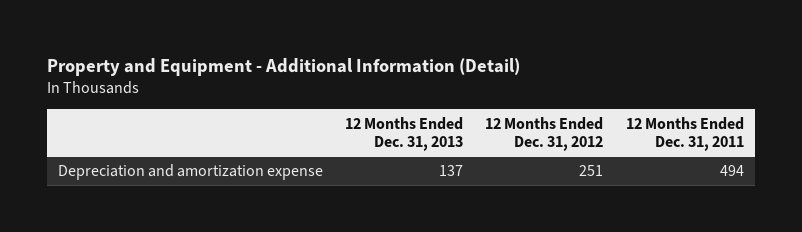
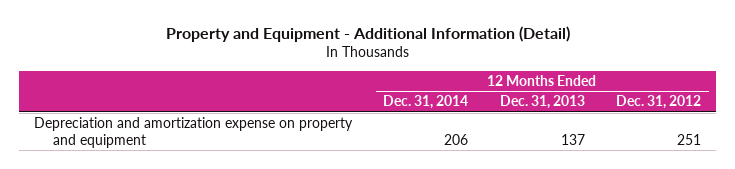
[625,116,744,152] 12 Months Ended Dec. 31, 2011 -> none
none -> [383,95,469,110] Dec. 31, 2014
[58,164,324,181] Depreciation and amortization expense -> [34,117,354,148] Depreciation and amortization expense on property and equipment

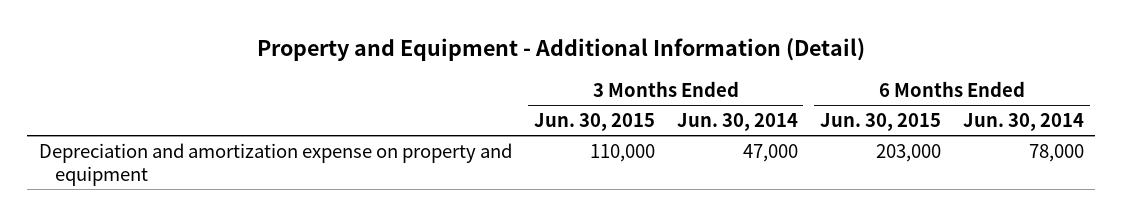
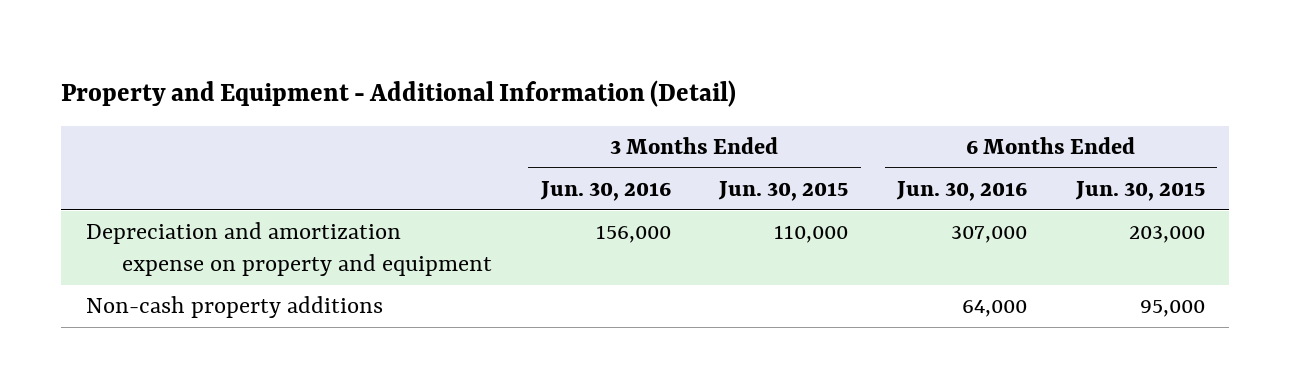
[676,113,798,132] Jun. 30, 2014 -> none
[963,113,1085,132] Jun. 30, 2014 -> none
none -> [539,181,671,202] Jun. 30, 2016
none -> [896,181,1028,202] Jun. 30, 2016
none -> [85,296,383,319] Non-cash property additions

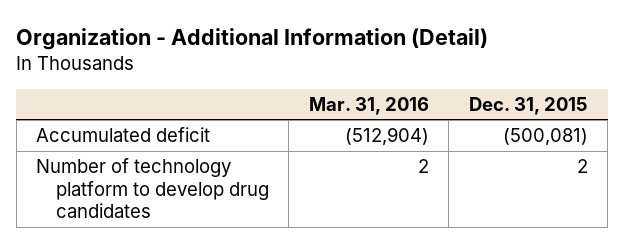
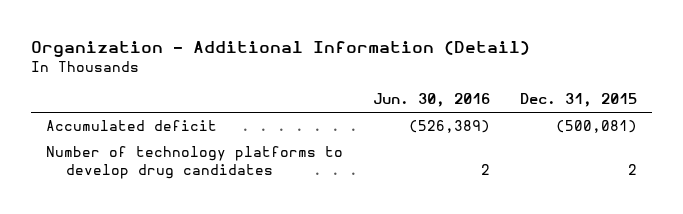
[308,96,429,115] Mar. 31, 2016 -> none
none -> [373,93,491,108] Jun. 30, 2016
[36,158,269,219] Number of technology platform to develop drug candidates -> [46,146,344,180] Number of technology platforms to develop drug candidates

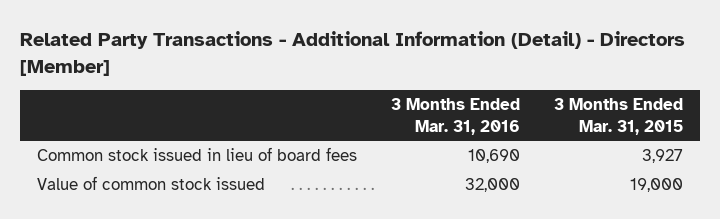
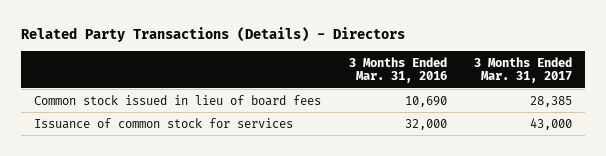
[19,31,685,76] Related Party Transactions - Additional Information (Detail) - Directors [Member] -> [20,27,405,43] Related Party Transactions (Details) - Directors
[554,98,684,135] 3 Months Ended Mar. 31, 2015 -> none
none -> [473,56,572,84] 3 Months Ended Mar. 31, 2017
[36,176,265,191] Value of common stock issued -> [34,117,294,129] Issuance of common stock for services

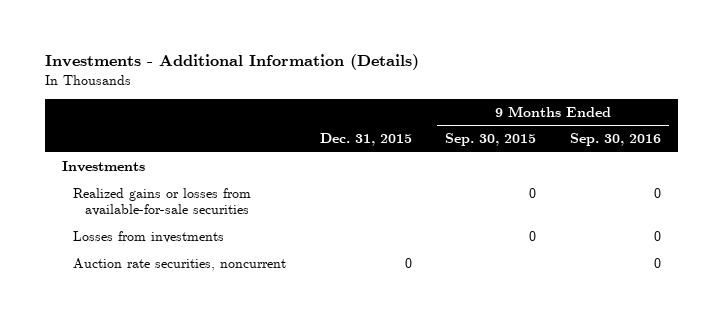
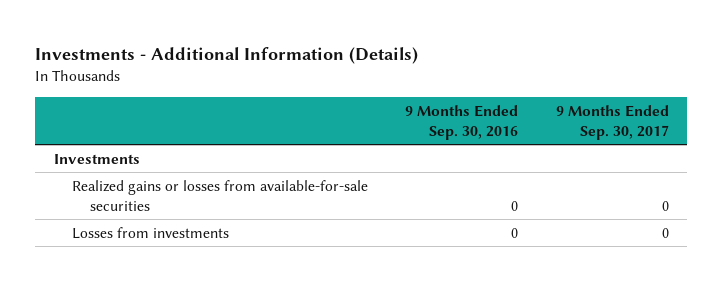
[319,133,412,147] Dec. 31, 2015 -> none
[445,133,537,147] Sep. 30, 2015 -> none
none -> [555,104,669,140] 9 Months Ended Sep. 30, 2017
[73,258,287,272] Auction rate securities, noncurrent -> none

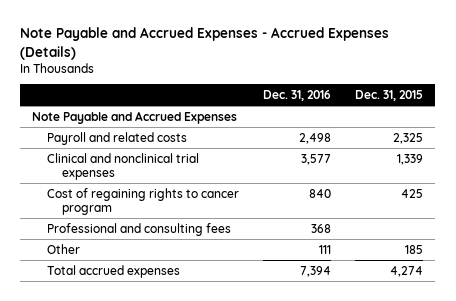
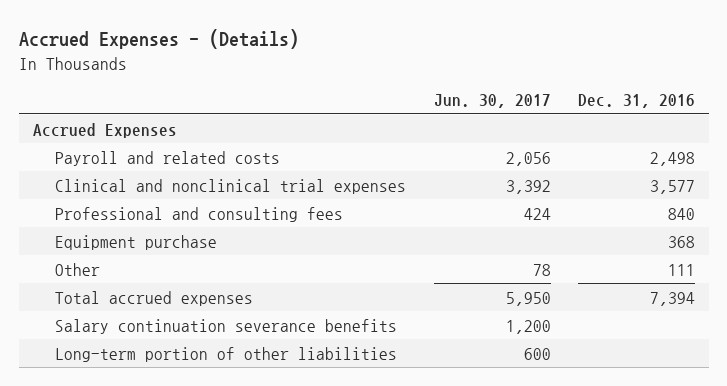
[20,27,390,60] Note Payable and Accrued Expenses - Accrued Expenses (Details) -> [18,29,299,50] Accrued Expenses - (Details)
[355,89,424,101] Dec. 31, 2015 -> none
none -> [433,94,551,109] Jun. 30, 2017
[32,110,238,124] Note Payable and Accrued Expenses -> [32,122,177,138] Accrued Expenses
[47,187,240,215] Cost of regaining rights to cancer program -> none
[311,223,332,233] 368 -> [667,207,695,220] 840
none -> [55,234,218,250] Equipment purchase
none -> [55,318,398,334] Salary continuation severance benefits
none -> [55,346,398,362] Long-term portion of other liabilities

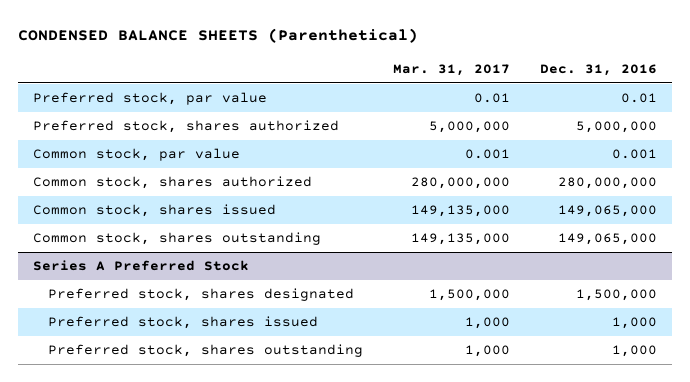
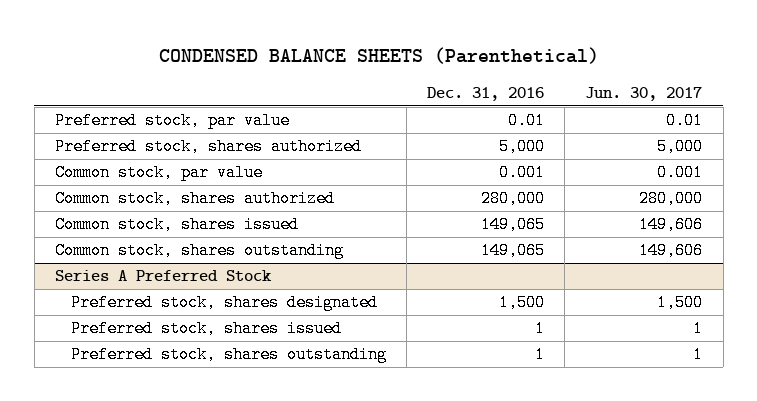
[392,64,510,77] Mar. 31, 2017 -> none
none -> [585,86,703,101] Jun. 30, 2017
[576,121,658,134] 5,000,000 -> [499,138,546,156] 5,000
[558,177,658,190] 280,000,000 -> [481,190,546,208] 280,000
[558,205,658,218] 149,065,000 -> [481,216,546,234] 149,065
[558,233,658,246] 149,065,000 -> [481,242,546,260] 149,065
[576,289,658,302] 1,500,000 -> [499,294,546,312] 1,500
[612,317,658,330] 1,000 -> [535,320,546,338] 1
[612,345,658,358] 1,000 -> [535,346,546,364] 1

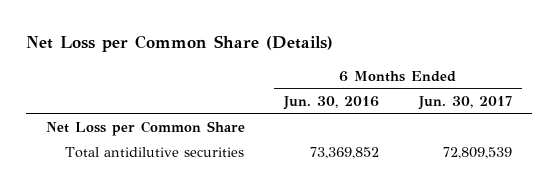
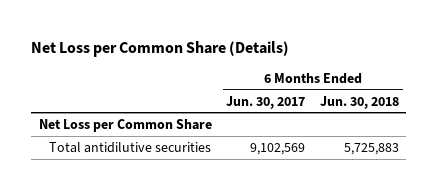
[283,95,380,110] Jun. 30, 2016 -> none
none -> [319,95,399,109] Jun. 30, 2018
[442,146,512,159] 72,809,539 -> [250,143,306,156] 9,102,569

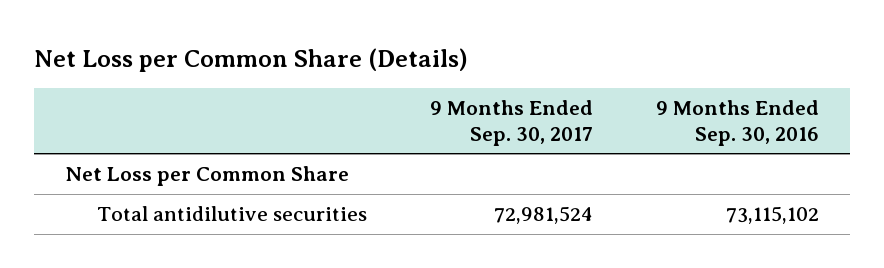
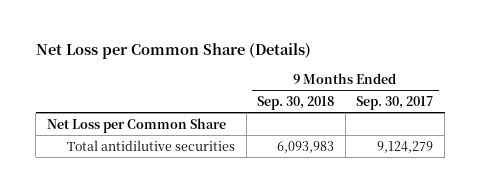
[655,100,819,146] 9 Months Ended Sep. 30, 2016 -> none
none -> [257,95,335,110] Sep. 30, 2018
[493,206,593,225] 72,981,524 -> [377,140,434,153] 9,124,279

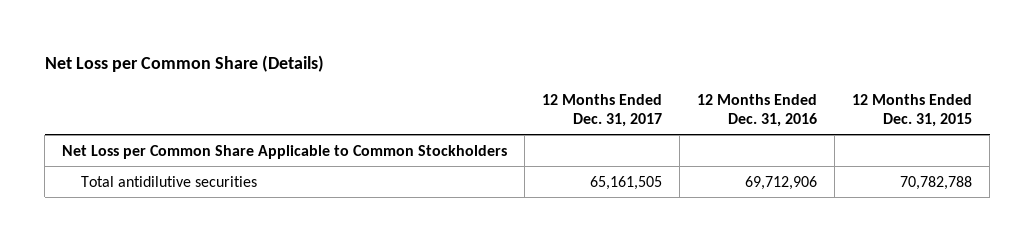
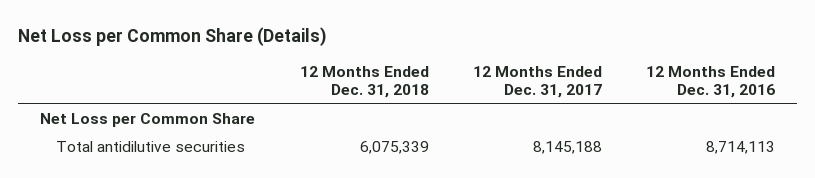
[852,94,973,128] 12 Months Ended Dec. 31, 2015 -> none
none -> [299,65,429,98] 12 Months Ended Dec. 31, 2018
[62,144,508,159] Net Loss per Common Share Applicable to Common Stockholders -> [40,112,256,127] Net Loss per Common Share
[590,175,663,190] 65,161,505 -> [532,140,602,154] 8,145,188
[745,175,818,190] 69,712,906 -> [705,140,775,154] 8,714,113

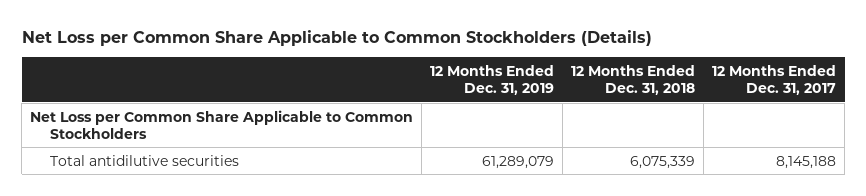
[18,27,328,47] Net Loss per Common Share (Details) -> [21,30,652,47] Net Loss per Common Share Applicable to Common Stockholders (Details)
[645,65,775,98] 12 Months Ended Dec. 31, 2016 -> none
none -> [430,65,555,96] 12 Months Ended Dec. 31, 2019
[40,112,256,127] Net Loss per Common Share -> [30,109,414,139] Net Loss per Common Share Applicable to Common Stockholders

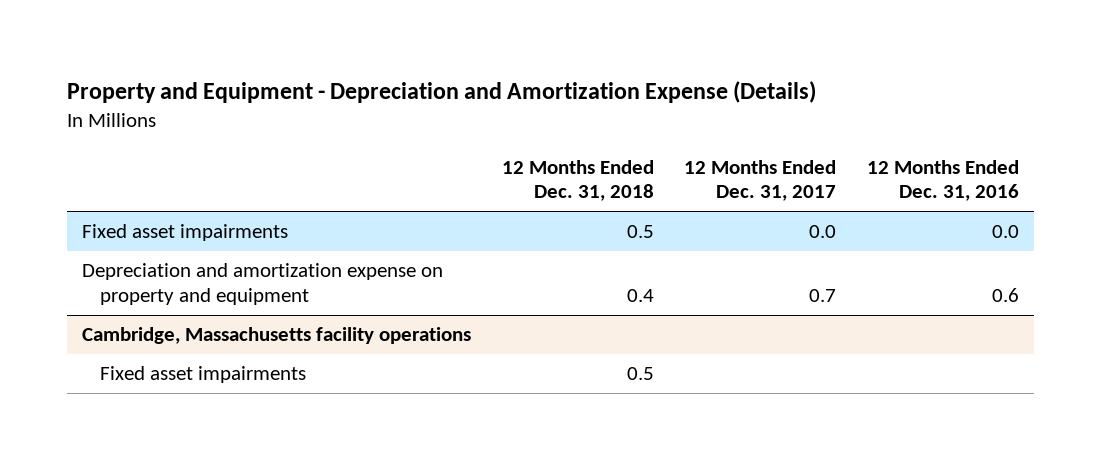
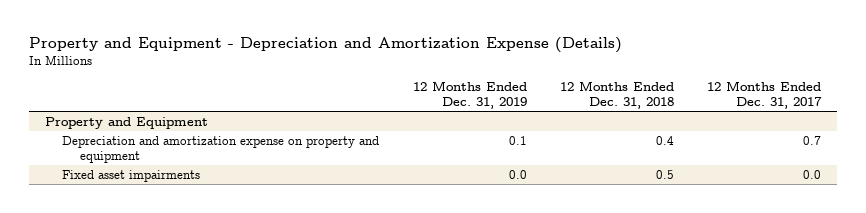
[866,159,1019,202] 12 Months Ended Dec. 31, 2016 -> none
none -> [412,81,527,110] 12 Months Ended Dec. 31, 2019
none -> [45,116,209,129] Property and Equipment
[82,327,472,345] Cambridge, Massachusetts facility operations -> none
[100,366,307,384] Fixed asset impairments -> none
[82,224,289,242] Fixed asset impairments -> [62,169,201,182] Fixed asset impairments

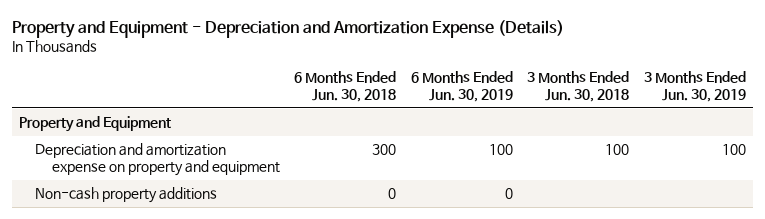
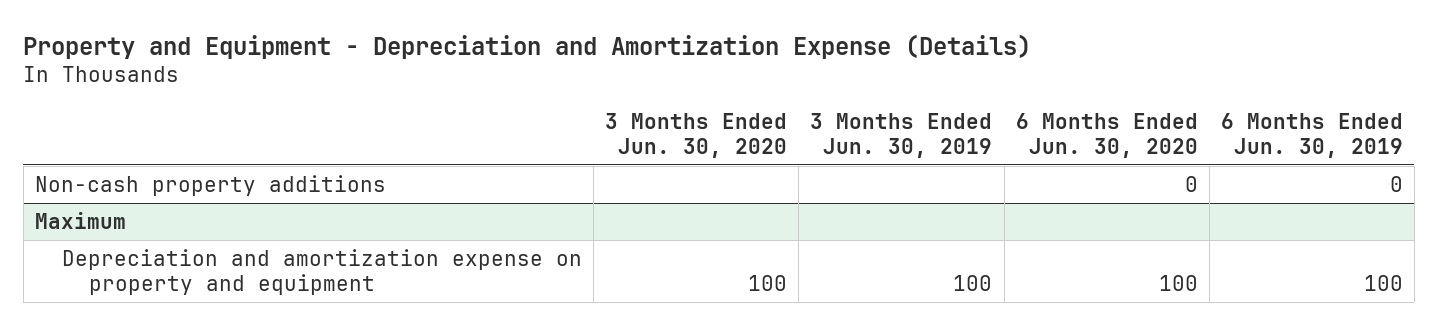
[294,71,397,103] 6 Months Ended Jun. 30, 2018 -> none
[527,71,630,103] 3 Months Ended Jun. 30, 2018 -> none
none -> [605,112,788,158] 3 Months Ended Jun. 30, 2020
none -> [1015,112,1198,158] 6 Months Ended Jun. 30, 2020
[19,116,172,133] Property and Equipment -> none
[35,143,280,177] Depreciation and amortization expense on property and equipment -> none
none -> [34,211,126,229] Maximum
none -> [62,248,583,295] Depreciation and amortization expense on property and equipment

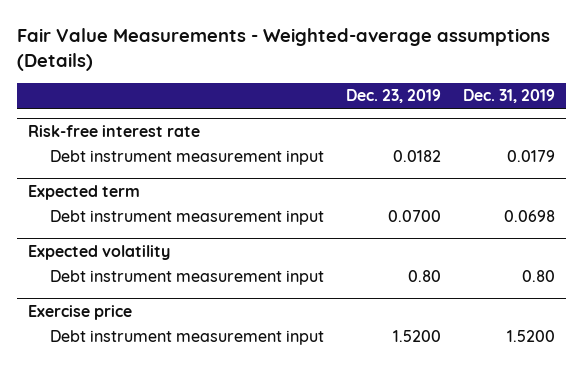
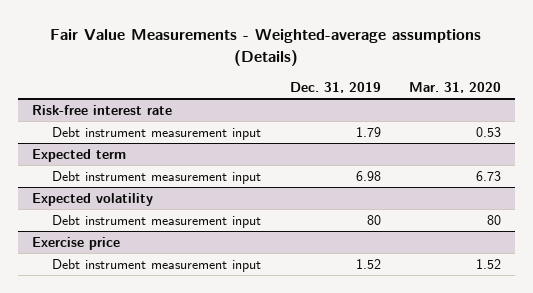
[346,89,442,104] Dec. 23, 2019 -> none
none -> [408,81,501,93] Mar. 31, 2020
[507,150,556,163] 0.0179 -> [355,127,381,138] 1.79
[504,210,556,223] 0.0698 -> [355,171,381,182] 6.98
[522,270,556,283] 0.80 -> [366,215,381,226] 80
[507,330,556,343] 1.5200 -> [355,259,381,270] 1.52

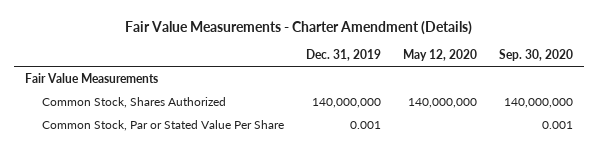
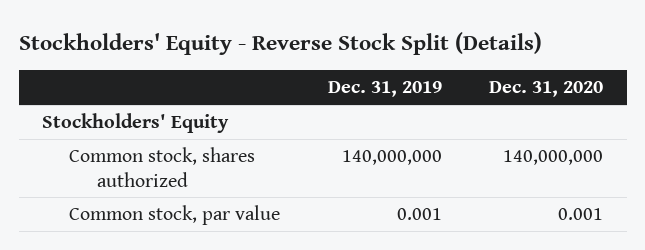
[125,20,473,35] Fair Value Measurements - Charter Amendment (Details) -> [18,31,542,55] Stockholders' Equity - Reverse Stock Split (Details)
[403,48,478,61] May 12, 2020 -> none
[499,48,574,61] Sep. 30, 2020 -> none
none -> [488,81,603,98] Dec. 31, 2020
[24,72,158,83] Fair Value Measurements -> none
none -> [42,113,230,134] Stockholders' Equity
[41,96,226,108] Common Stock, Shares Authorized -> [69,147,256,187] Common stock, shares authorized
[41,119,284,131] Common Stock, Par or Stated Value Per Share -> [69,205,281,226] Common stock, par value

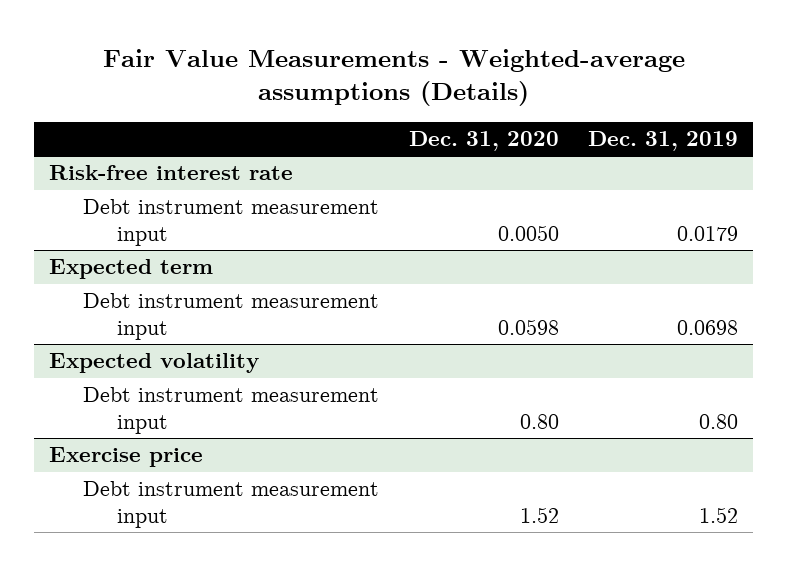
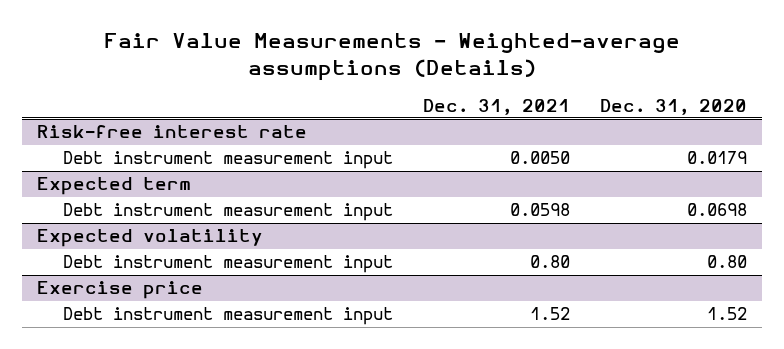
[588,130,739,151] Dec. 31, 2019 -> none
none -> [423,98,571,115] Dec. 31, 2021
[497,224,559,241] 0.0050 -> [686,151,747,165] 0.0179
[497,318,559,335] 0.0598 -> [686,203,747,217] 0.0698

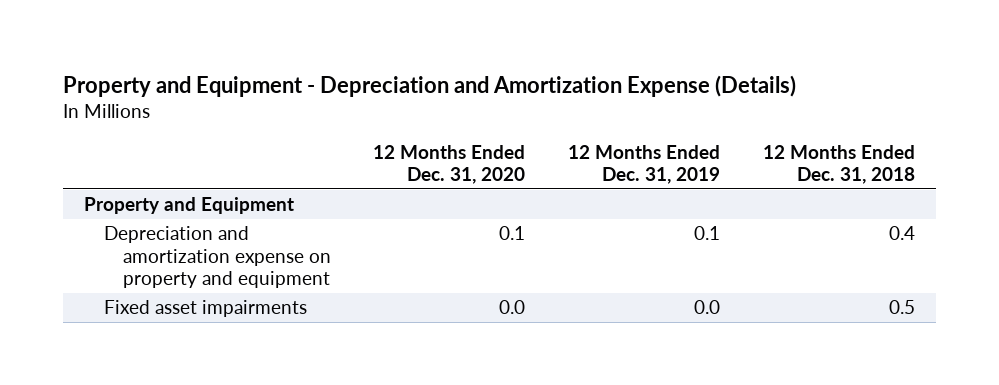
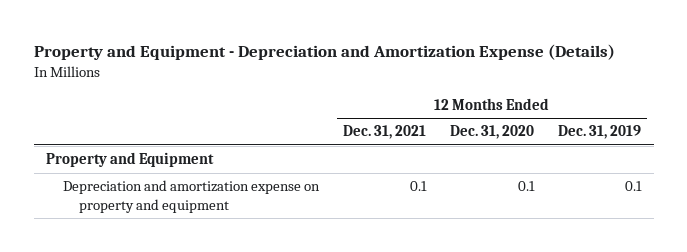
[762,144,915,185] 12 Months Ended Dec. 31, 2018 -> none
none -> [342,125,426,140] Dec. 31, 2021
[103,300,307,318] Fixed asset impairments -> none

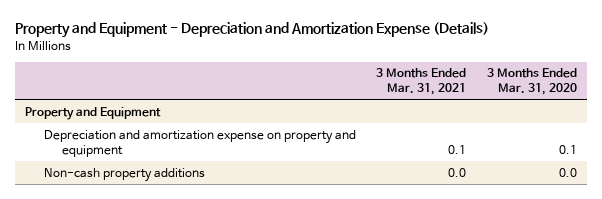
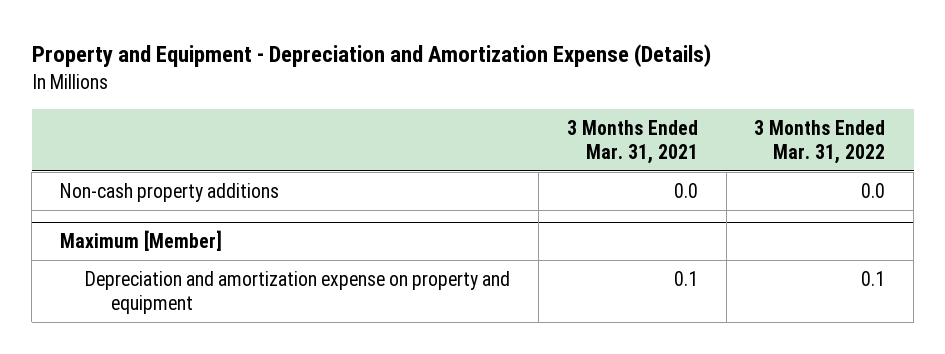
[486,68,577,96] 3 Months Ended Mar. 31, 2020 -> none
none -> [754,119,886,164] 3 Months Ended Mar. 31, 2022
[25,106,162,120] Property and Equipment -> none
[43,129,356,157] Depreciation and amortization expense on property and equipment -> none
none -> [59,230,222,252] Maximum [Member]
none -> [85,271,511,315] Depreciation and amortization expense on property and equipment

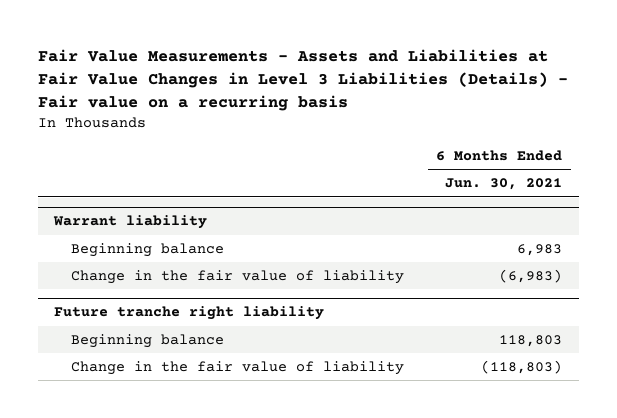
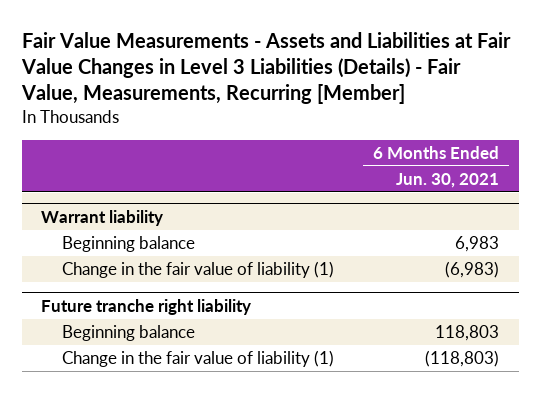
[38,49,569,112] Fair Value Measurements - Assets and Liabilities at Fair Value Changes in Level 3 Liabilities (Details) - Fair value on a recurring basis -> [20,31,511,105] Fair Value Measurements - Assets and Liabilities at Fair Value Changes in Level 3 Liabilities (Details) - Fair Value, Measurements, Recurring [Member]
[71,270,405,285] Change in the fair value of liability -> [61,261,334,279] Change in the fair value of liability (1)
[71,361,405,376] Change in the fair value of liability -> [61,350,334,368] Change in the fair value of liability (1)

